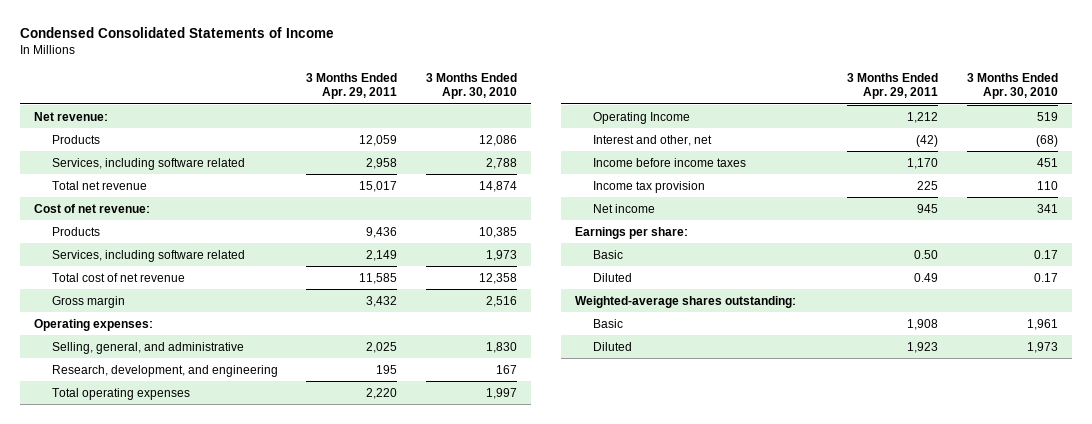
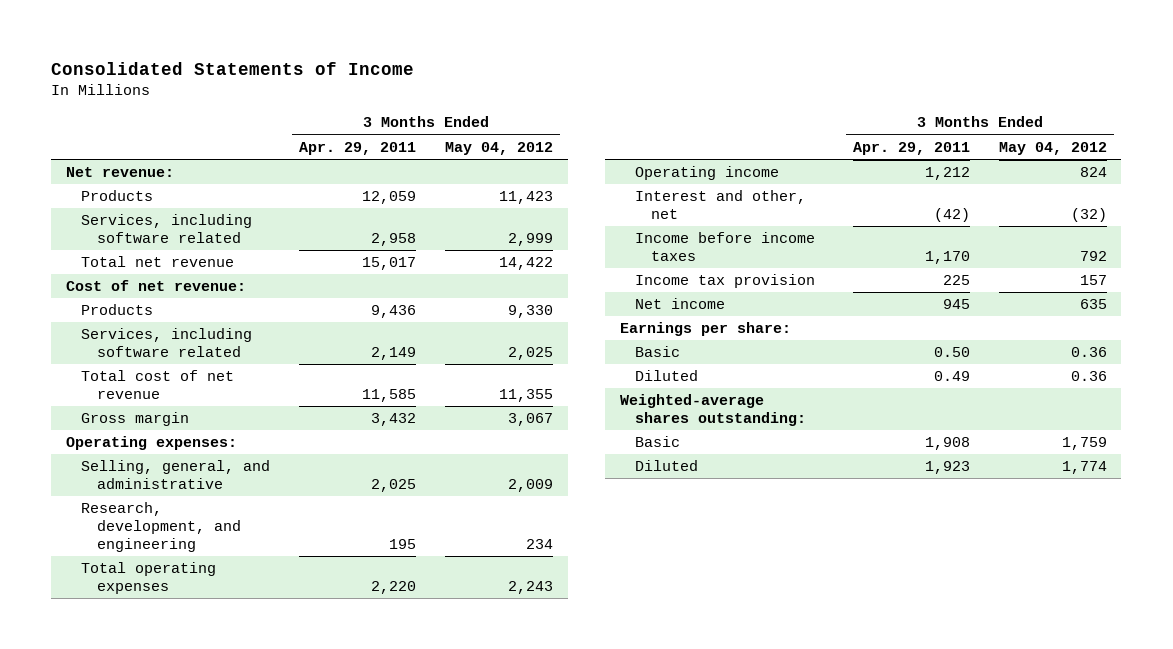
[19,27,334,39] Condensed Consolidated Statements of Income -> [51,61,415,75] Consolidated Statements of Income
[425,73,517,100] 3 Months Ended Apr. 30, 2010 -> none
none -> [445,141,554,155] May 04, 2012
[592,111,690,124] Operating Income -> [635,166,780,181] Operating income

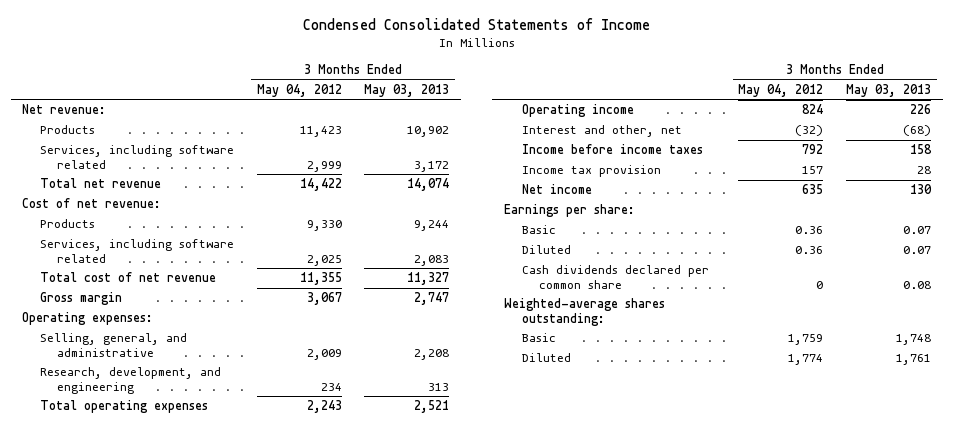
[51,61,415,75] Consolidated Statements of Income -> [302,18,650,31] Condensed Consolidated Statements of Income
[299,141,417,155] Apr. 29, 2011 -> none
none -> [364,83,450,97] May 03, 2013
none -> [521,265,709,289] Cash dividends declared per common share

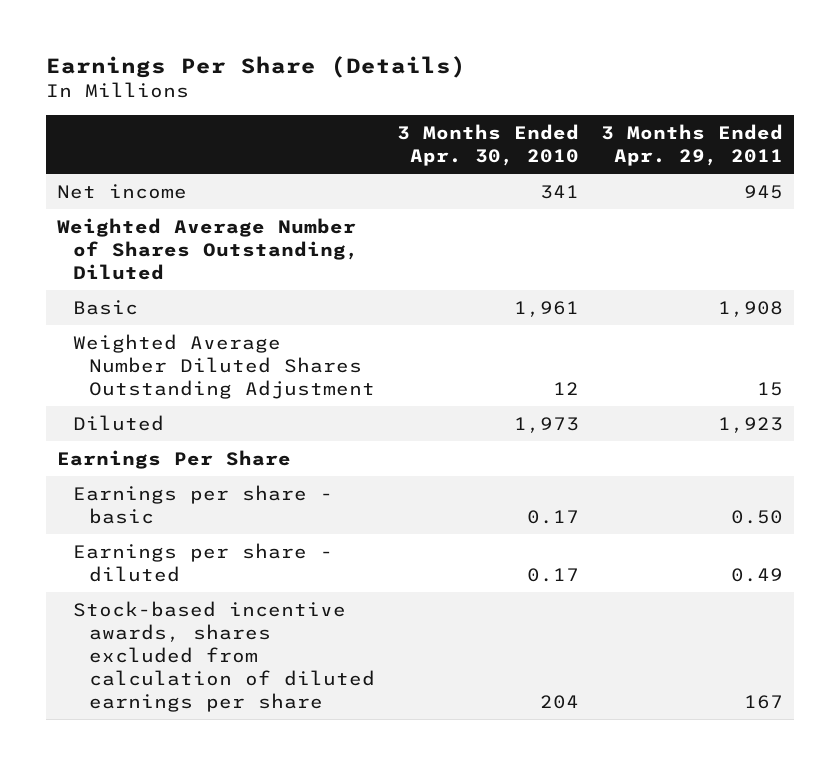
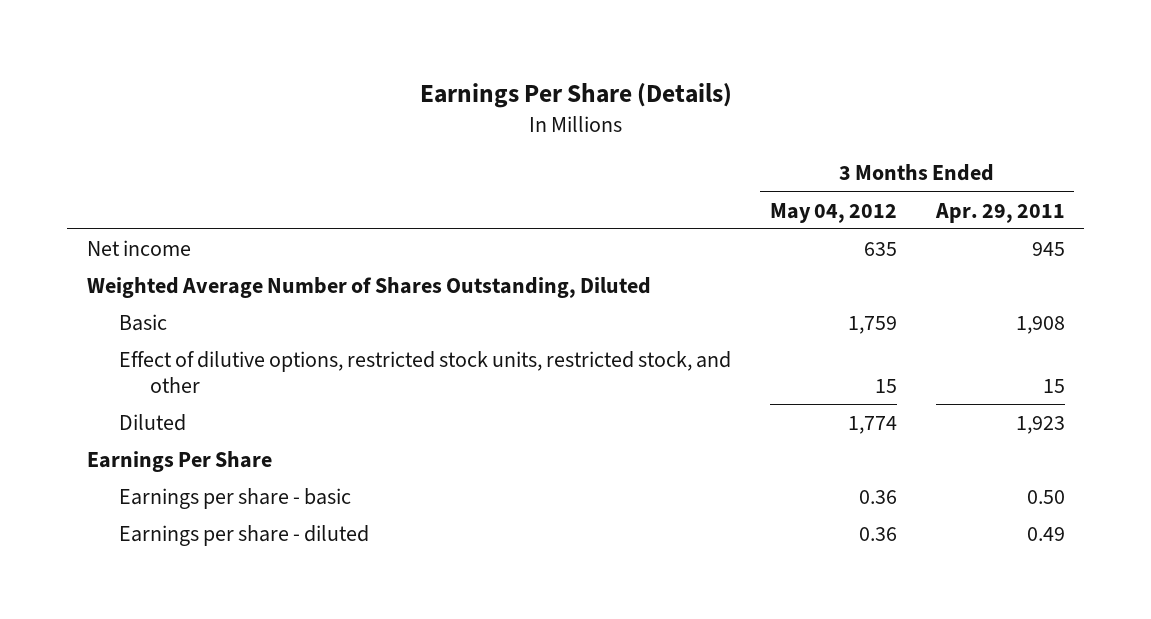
[397,124,580,166] 3 Months Ended Apr. 30, 2010 -> none
none -> [769,202,897,223] May 04, 2012
[72,333,376,399] Weighted Average Number Diluted Shares Outstanding Adjustment -> [118,351,731,393] Effect of dilutive options, restricted stock units, restricted stock, and other
[72,600,376,712] Stock-based incentive awards, shares excluded from calculation of diluted earnings per share -> none

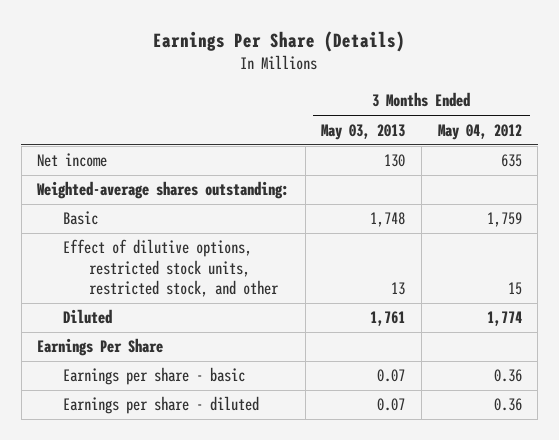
[934,202,1065,223] Apr. 29, 2011 -> none
none -> [321,123,406,140] May 03, 2013
[86,277,651,299] Weighted Average Number of Shares Outstanding, Diluted -> [37,181,290,200] Weighted-average shares outstanding:

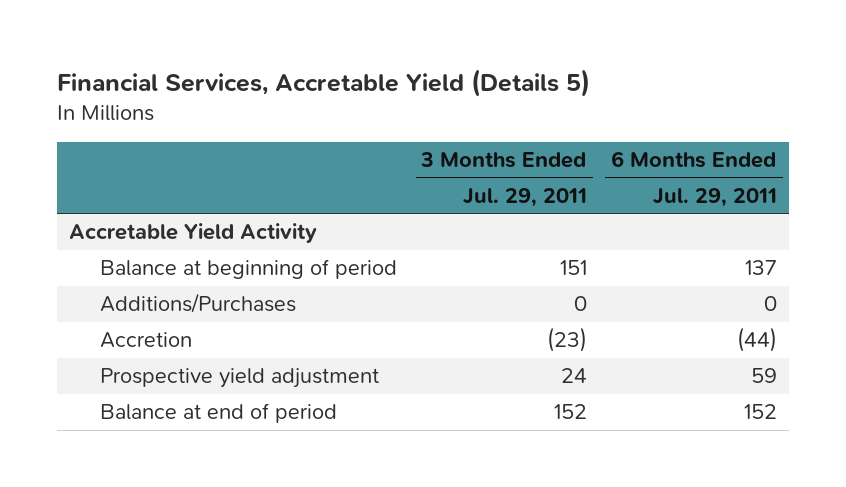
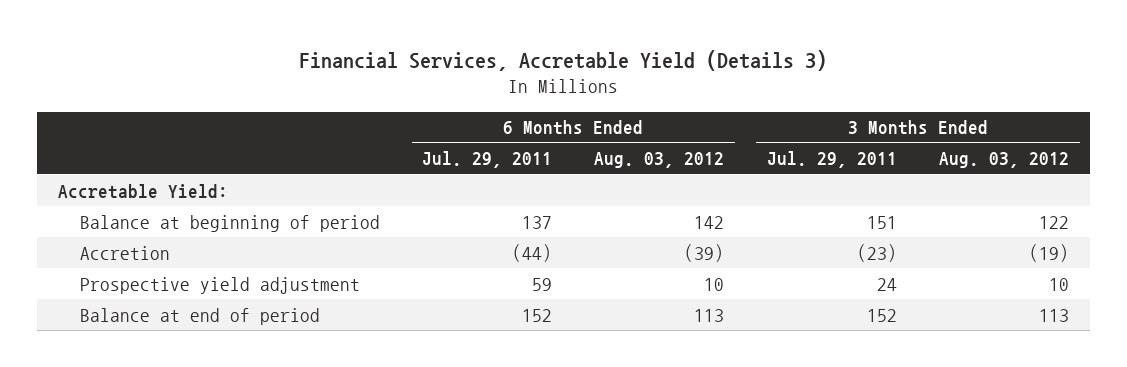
[56,68,590,97] Financial Services, Accretable Yield (Details 5) -> [299,49,828,71] Financial Services, Accretable Yield (Details 3)
none -> [594,152,725,169] Aug. 03, 2012
none -> [938,152,1069,169] Aug. 03, 2012
[69,223,318,244] Accretable Yield Activity -> [57,183,228,199] Accretable Yield:
[99,293,296,314] Additions/Purchases -> none

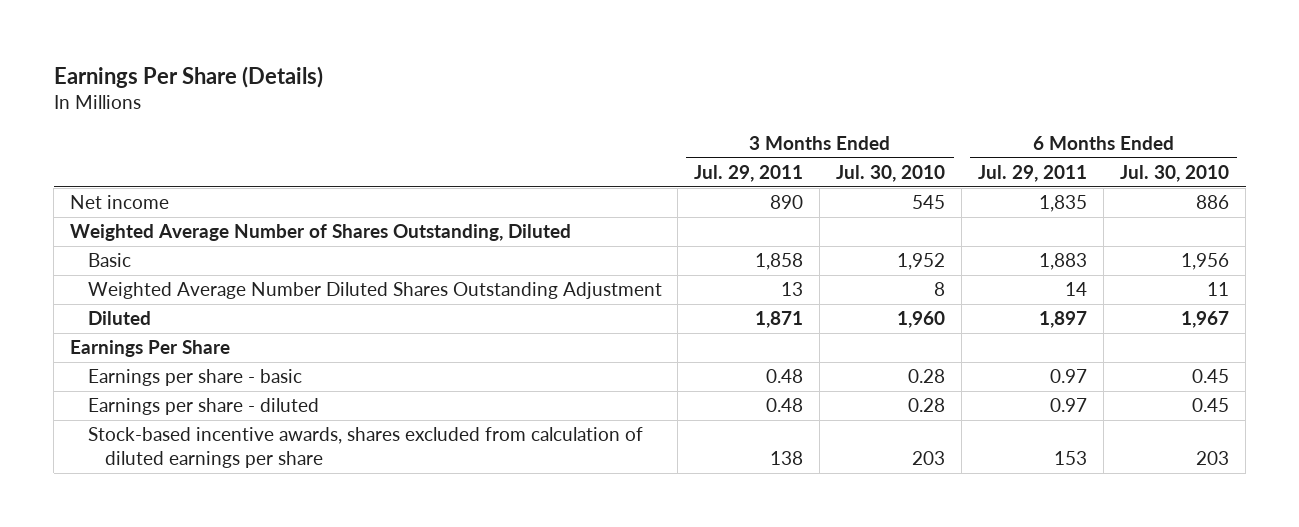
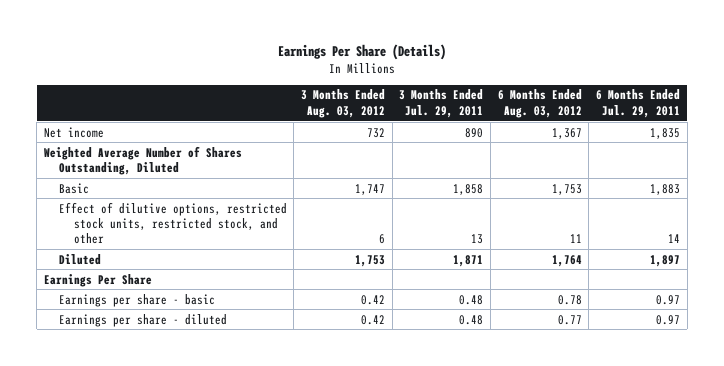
[836,165,946,183] Jul. 30, 2010 -> none
[1120,165,1230,183] Jul. 30, 2010 -> none
none -> [301,89,386,118] 3 Months Ended Aug. 03, 2012
none -> [497,89,582,118] 6 Months Ended Aug. 03, 2012
[87,282,662,300] Weighted Average Number Diluted Shares Outstanding Adjustment -> [58,201,287,245] Effect of dilutive options, restricted stock units, restricted stock, and other
[87,427,643,469] Stock-based incentive awards, shares excluded from calculation of diluted earnings per share -> none

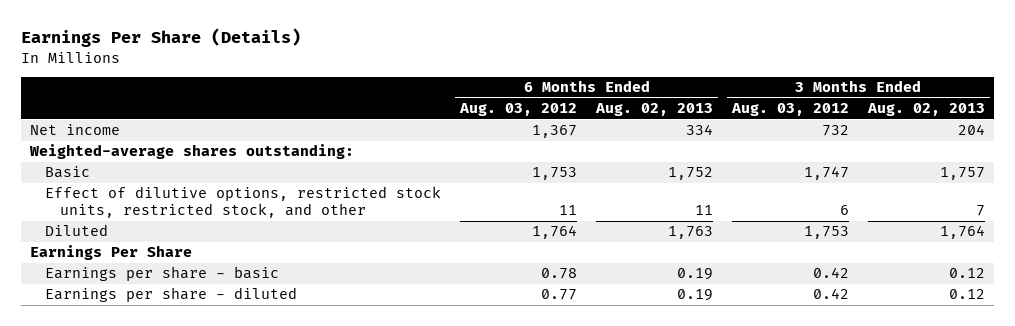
[399,89,484,118] 3 Months Ended Jul. 29, 2011 -> none
[595,89,680,118] 6 Months Ended Jul. 29, 2011 -> none
none -> [595,103,714,117] Aug. 02, 2013
none -> [866,103,985,117] Aug. 02, 2013
[43,145,242,175] Weighted Average Number of Shares Outstanding, Diluted -> [29,144,355,160] Weighted-average shares outstanding:

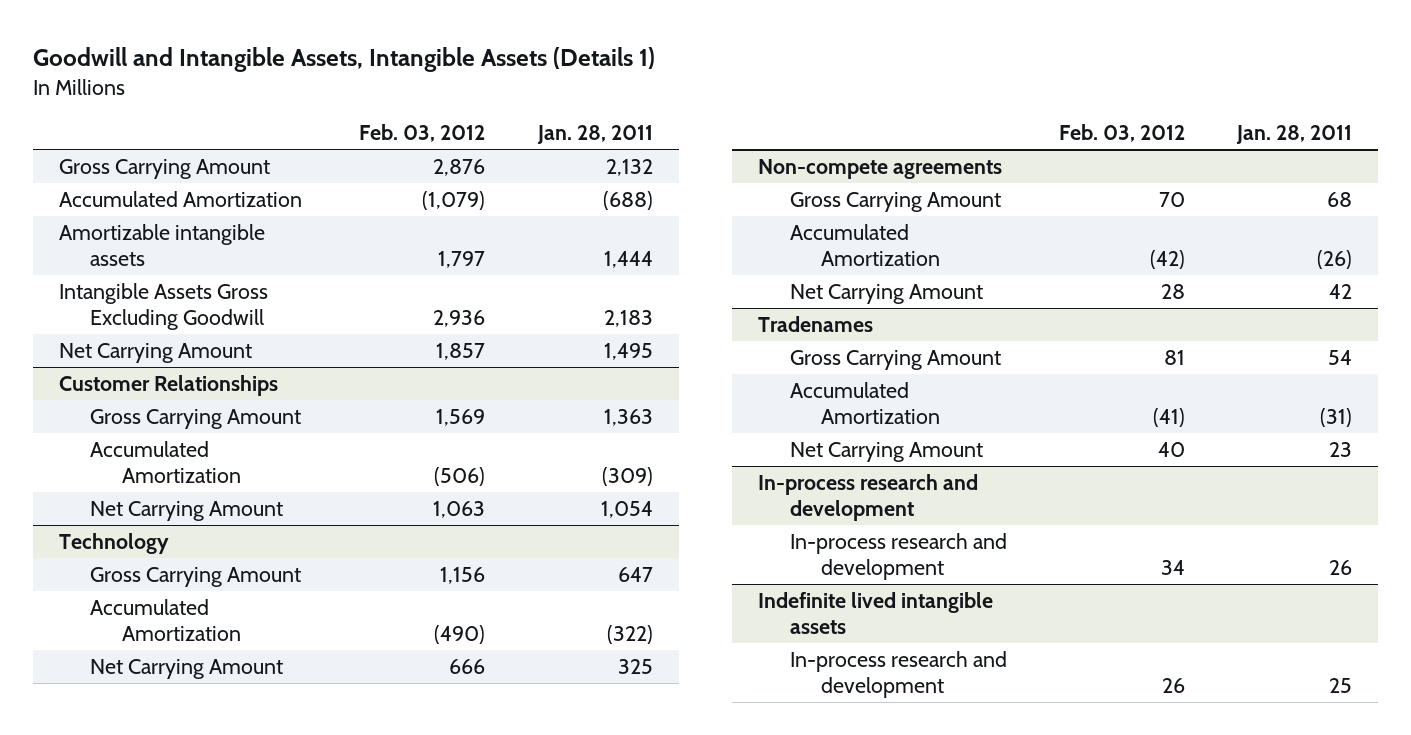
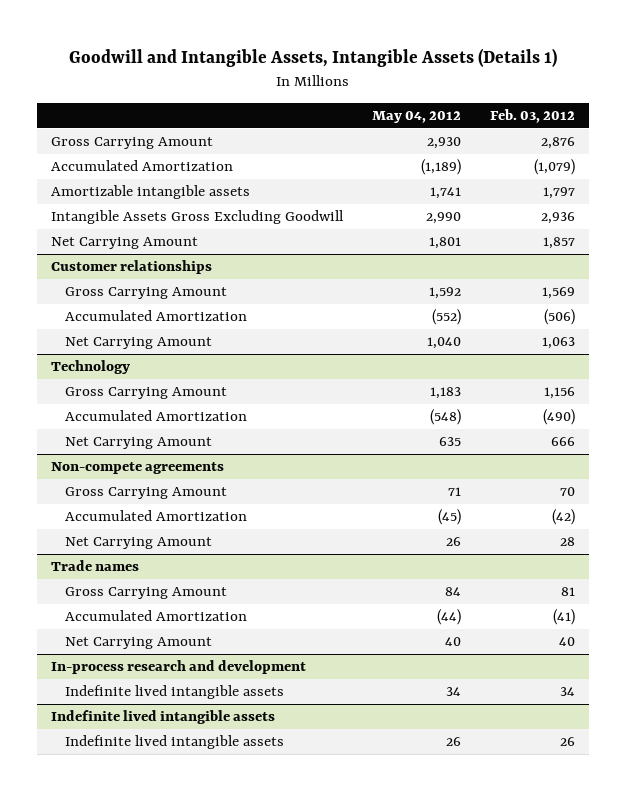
[536,125,653,145] Jan. 28, 2011 -> none
none -> [371,110,461,123] May 04, 2012
[58,374,278,396] Customer Relationships -> [51,260,213,275] Customer relationships
[758,315,874,332] Tradenames -> none
none -> [51,560,140,572] Trade names
[789,532,1007,581] In-process research and development -> [65,685,285,700] Indefinite lived intangible assets
[789,650,1007,699] In-process research and development -> [65,735,285,750] Indefinite lived intangible assets

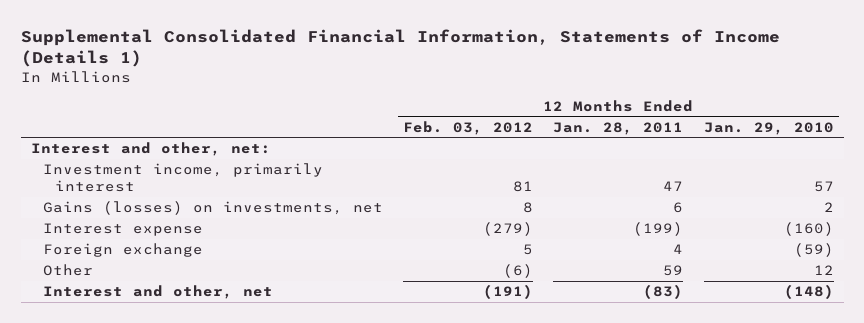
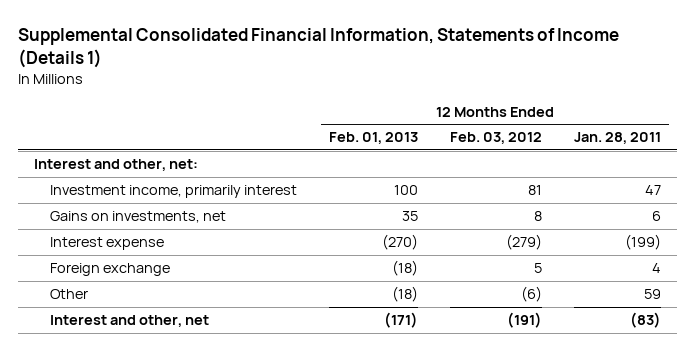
[703,121,834,135] Jan. 29, 2010 -> none
none -> [328,132,418,145] Feb. 01, 2013
[42,201,383,216] Gains (losses) on investments, net -> [49,211,226,224] Gains on investments, net

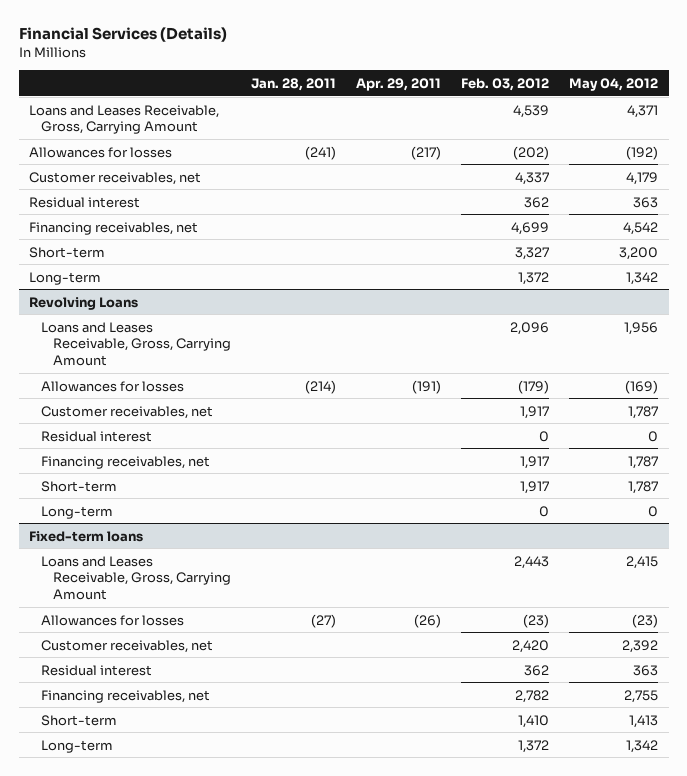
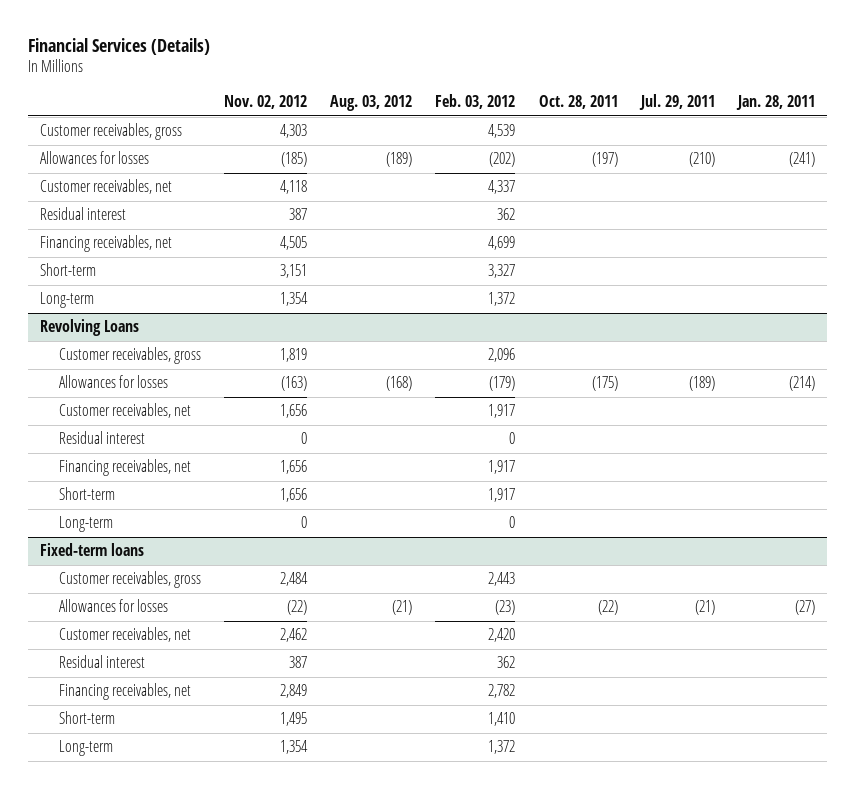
[356,77,442,91] Apr. 29, 2011 -> none
[569,77,659,91] May 04, 2012 -> none
none -> [223,95,307,110] Nov. 02, 2012
none -> [330,95,413,112] Aug. 03, 2012
none -> [538,95,618,110] Oct. 28, 2011
none -> [639,94,716,111] Jul. 29, 2011
[28,104,219,135] Loans and Leases Receivable, Gross, Carrying Amount -> [39,123,182,141] Customer receivables, gross
[40,321,231,367] Loans and Leases Receivable, Gross, Carrying Amount -> [58,347,201,365] Customer receivables, gross
[40,555,231,601] Loans and Leases Receivable, Gross, Carrying Amount -> [58,571,201,589] Customer receivables, gross

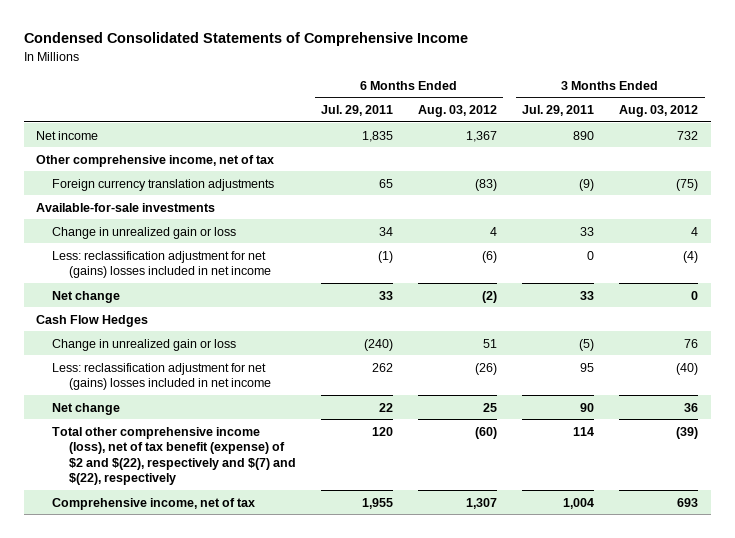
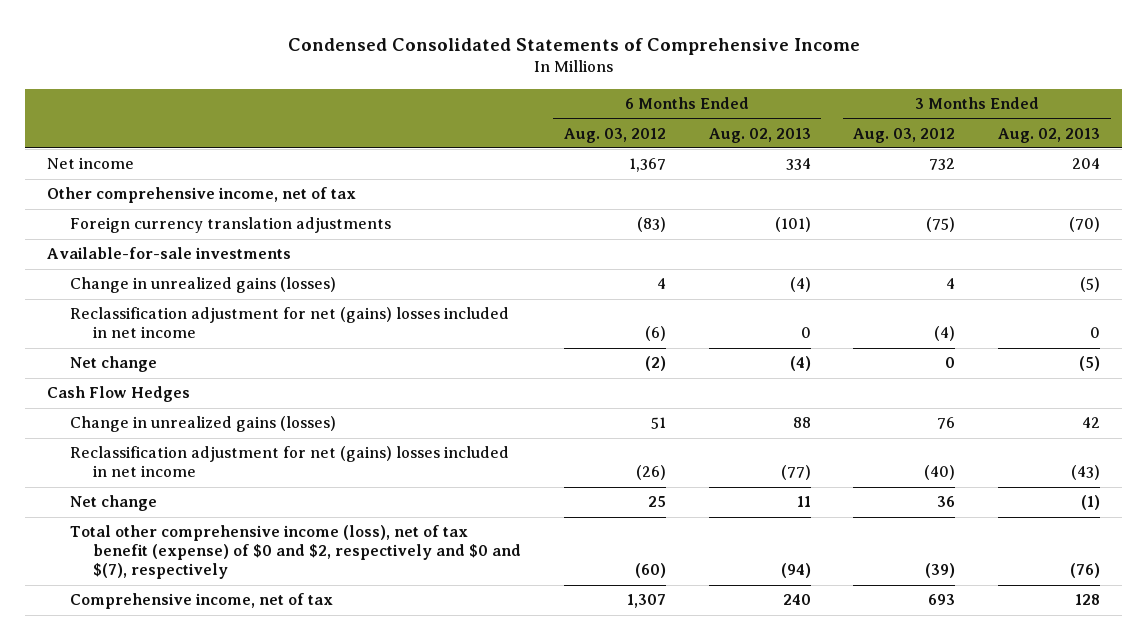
[320,105,393,117] Jul. 29, 2011 -> none
[522,105,595,117] Jul. 29, 2011 -> none
none -> [708,127,811,143] Aug. 02, 2013
none -> [998,127,1101,143] Aug. 02, 2013
[52,226,237,239] Change in unrealized gain or loss -> [69,277,336,294] Change in unrealized gains (losses)
[52,250,271,279] Less: reclassification adjustment for net (gains) losses included in net income -> [69,307,509,339] Reclassification adjustment for net (gains) losses included in net income
[52,338,237,351] Change in unrealized gain or loss -> [69,416,336,433] Change in unrealized gains (losses)
[52,362,271,391] Less: reclassification adjustment for net (gains) losses included in net income -> [69,446,509,478] Reclassification adjustment for net (gains) losses included in net income
[52,426,296,486] Total other comprehensive income (loss), net of tax benefit (expense) of $2 and $(22), respectively and $(7) and $(22), respectively -> [69,525,521,580] Total other comprehensive income (loss), net of tax benefit (expense) of $0 and $2, respectively and $0 and $(7), respectively

